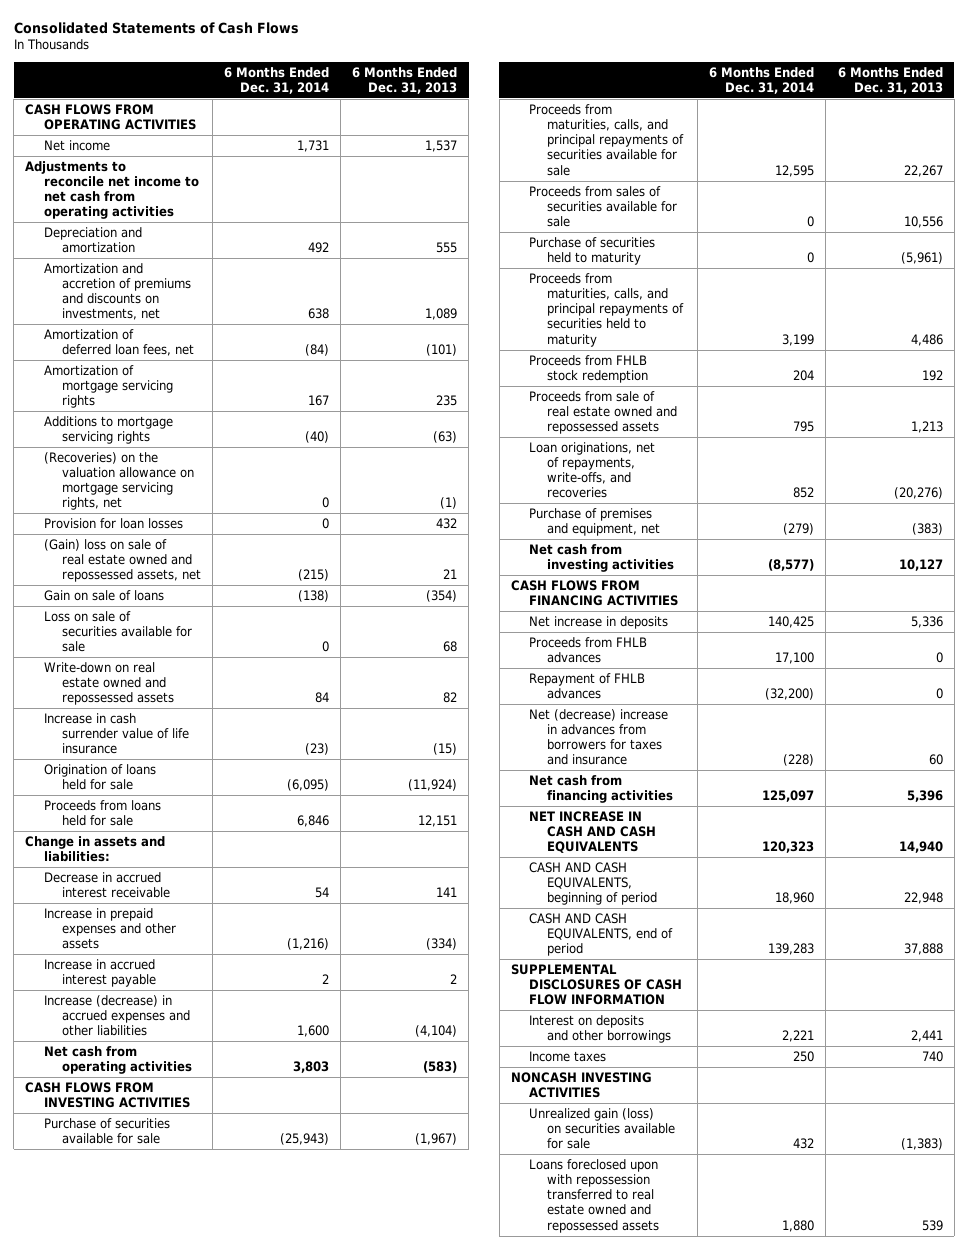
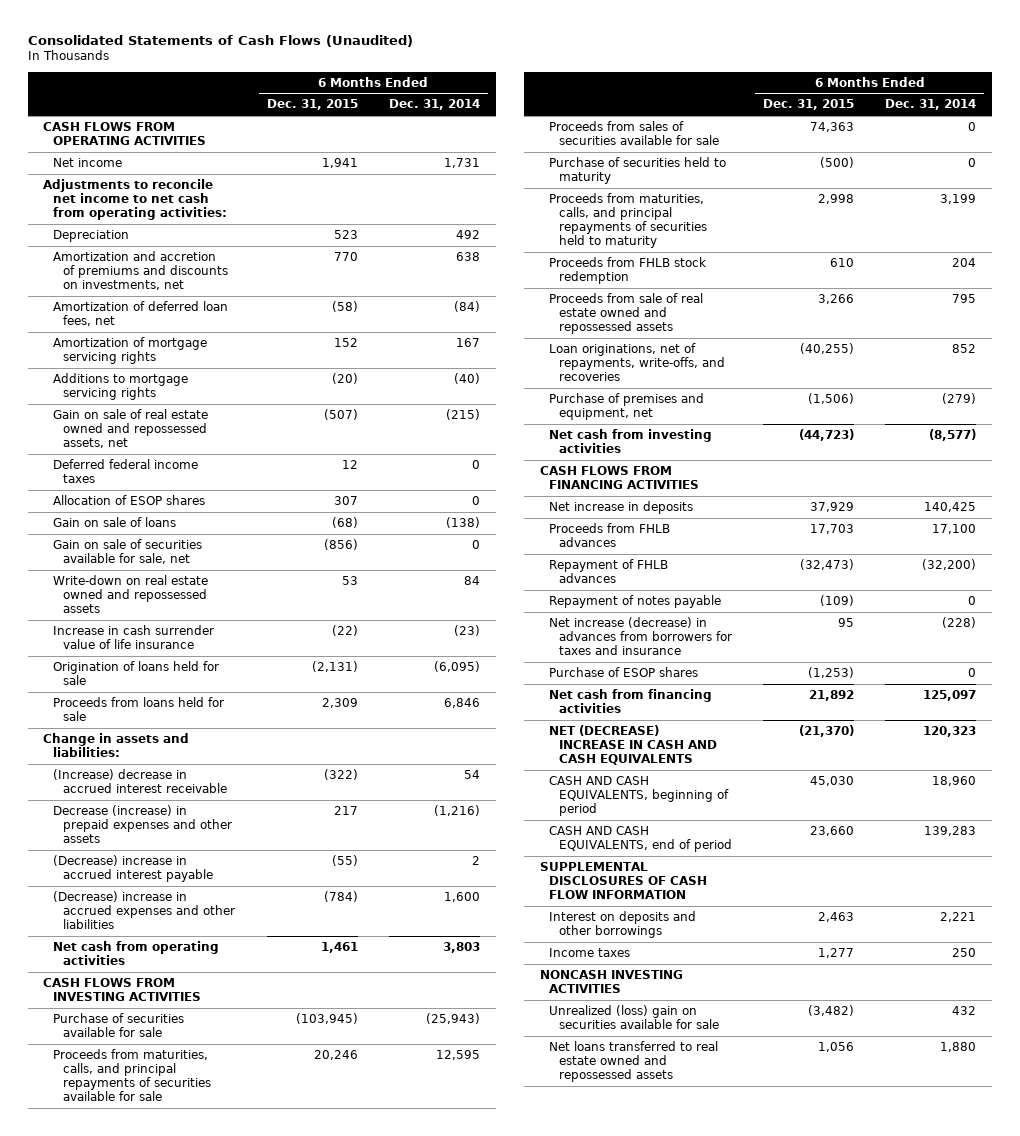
[13,21,299,34] Consolidated Statements of Cash Flows -> [27,35,413,48] Consolidated Statements of Cash Flows (Unaudited)
[352,66,458,94] 6 Months Ended Dec. 31, 2013 -> none
none -> [266,99,358,111] Dec. 31, 2015
[25,160,199,220] Adjustments to reconcile net income to net cash from operating activities -> [43,178,227,220] Adjustments to reconcile net income to net cash from operating activities:
[43,226,142,254] Depreciation and amortization -> [52,229,129,242] Depreciation
[43,451,194,511] (Recoveries) on the valuation allowance on mortgage servicing rights, net -> none
[43,517,183,529] Provision for loan losses -> none
[43,538,201,583] (Gain) loss on sale of real estate owned and repossessed assets, net -> [52,408,208,448] Gain on sale of real estate owned and repossessed assets, net
none -> [52,458,198,483] Deferred federal income taxes
none -> [52,494,205,505] Allocation of ESOP shares
[43,610,192,653] Loss on sale of securities available for sale -> [52,538,202,564] Gain on sale of securities available for sale, net
[43,871,170,899] Decrease in accrued interest receivable -> [52,768,227,793] (Increase) decrease in accrued interest receivable
[43,907,176,950] Increase in prepaid expenses and other assets -> [52,804,232,843] Decrease (increase) in prepaid expenses and other assets
[43,958,156,988] Increase in accrued interest payable -> [52,854,213,882] (Decrease) increase in accrued interest payable
[43,994,190,1037] Increase (decrease) in accrued expenses and other liabilities -> [52,890,235,929] (Decrease) increase in accrued expenses and other liabilities
none -> [549,594,722,608] Repayment of notes payable
[529,708,669,766] Net (decrease) increase in advances from borrowers for taxes and insurance -> [549,616,732,655] Net increase (decrease) in advances from borrowers for taxes and insurance
none -> [549,666,699,677] Purchase of ESOP shares
[529,810,657,854] NET INCREASE IN CASH AND CASH EQUIVALENTS -> [549,724,717,765] NET (DECREASE) INCREASE IN CASH AND CASH EQUIVALENTS
[529,1107,676,1150] Unrealized gain (loss) on securities available for sale -> [549,1004,719,1029] Unrealized (loss) gain on securities available for sale
[529,1158,660,1233] Loans foreclosed upon with repossession transferred to real estate owned and repossessed assets -> [549,1040,719,1082] Net loans transferred to real estate owned and repossessed assets

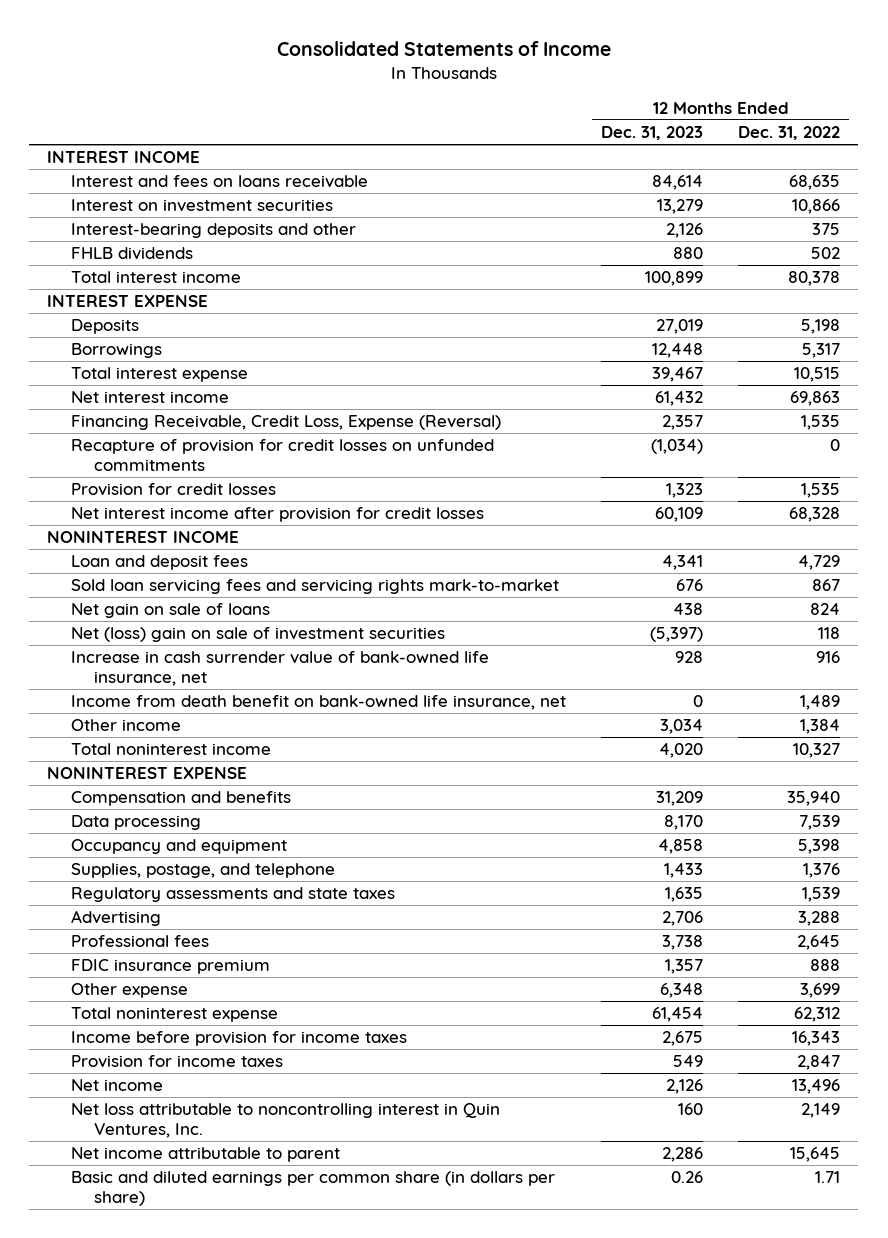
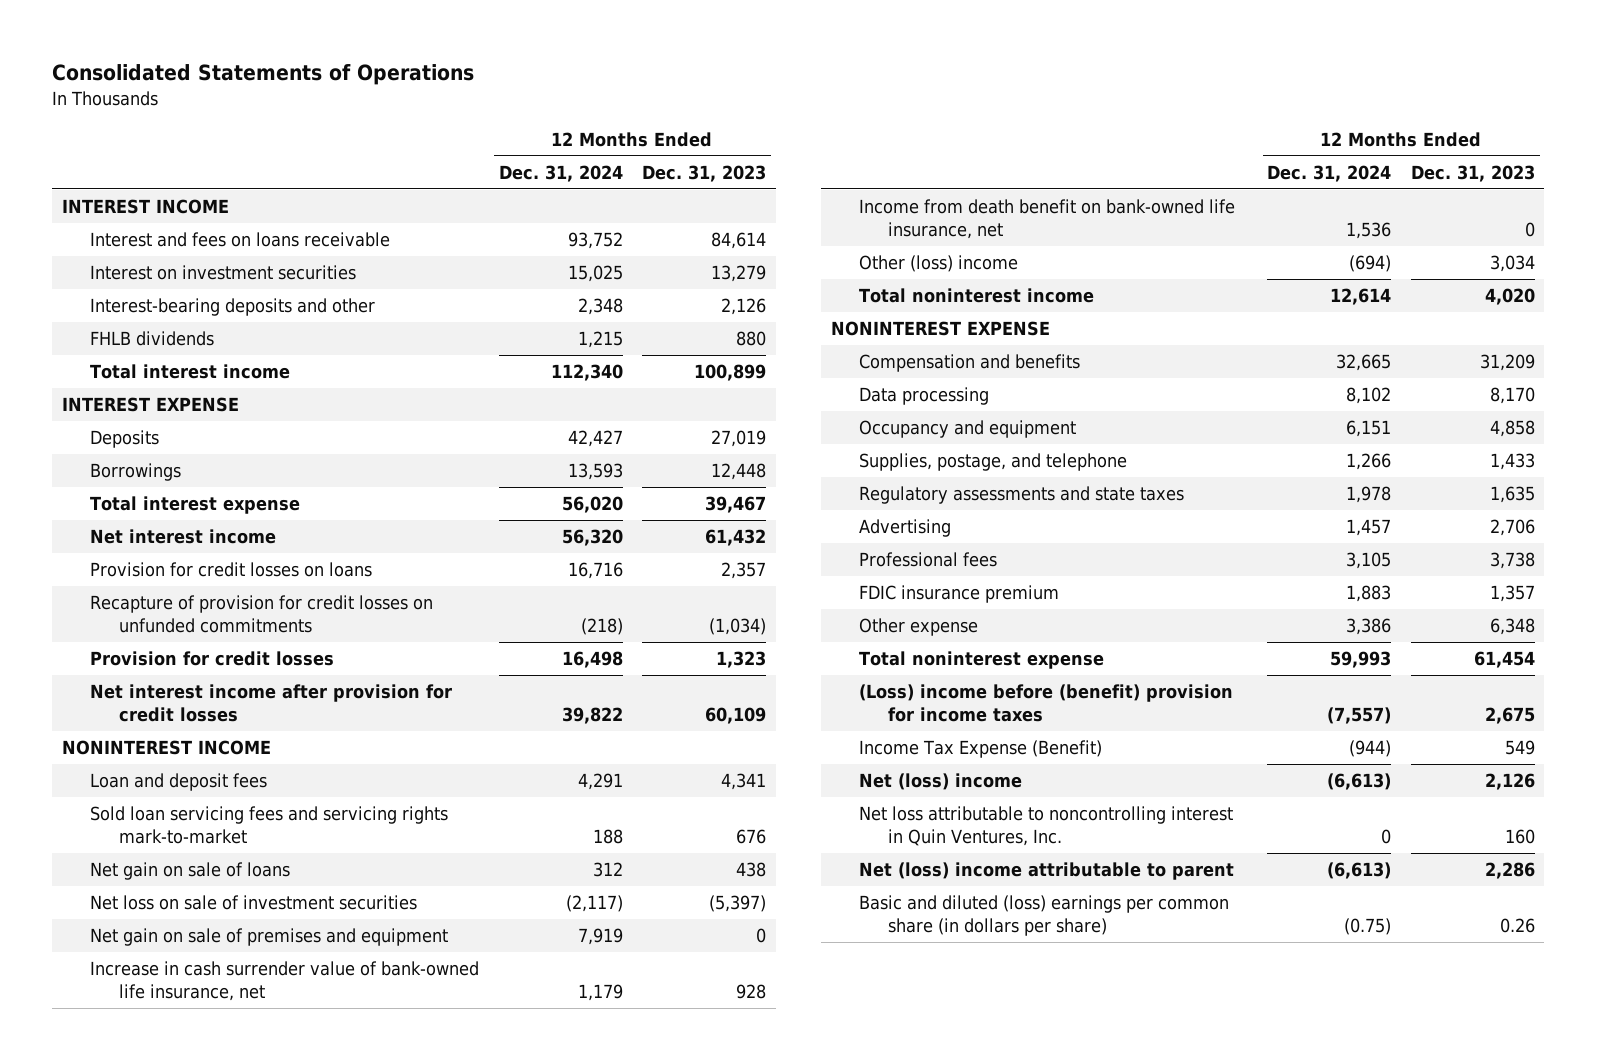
[276,40,611,56] Consolidated Statements of Income -> [52,64,475,86] Consolidated Statements of Operations
[738,126,841,141] Dec. 31, 2022 -> none
none -> [498,164,623,182] Dec. 31, 2024
[70,415,501,431] Financing Receivable, Credit Loss, Expense (Reversal) -> [90,562,373,578] Provision for credit losses on loans
[70,627,445,643] Net (loss) gain on sale of investment securities -> [90,895,418,911] Net loss on sale of investment securities
none -> [90,928,449,947] Net gain on sale of premises and equipment
[70,719,181,732] Other income -> [859,255,1019,273] Other (loss) income
[70,1031,407,1047] Income before provision for income taxes -> [859,684,1234,722] (Loss) income before (benefit) provision for income taxes
[70,1055,283,1069] Provision for income taxes -> [859,740,1103,759] Income Tax Expense (Benefit)
[70,1079,163,1092] Net income -> [859,773,1023,791] Net (loss) income
[70,1147,340,1163] Net income attributable to parent -> [859,862,1235,881] Net (loss) income attributable to parent
[70,1171,555,1206] Basic and diluted earnings per common share (in dollars per share) -> [859,895,1230,936] Basic and diluted (loss) earnings per common share (in dollars per share)

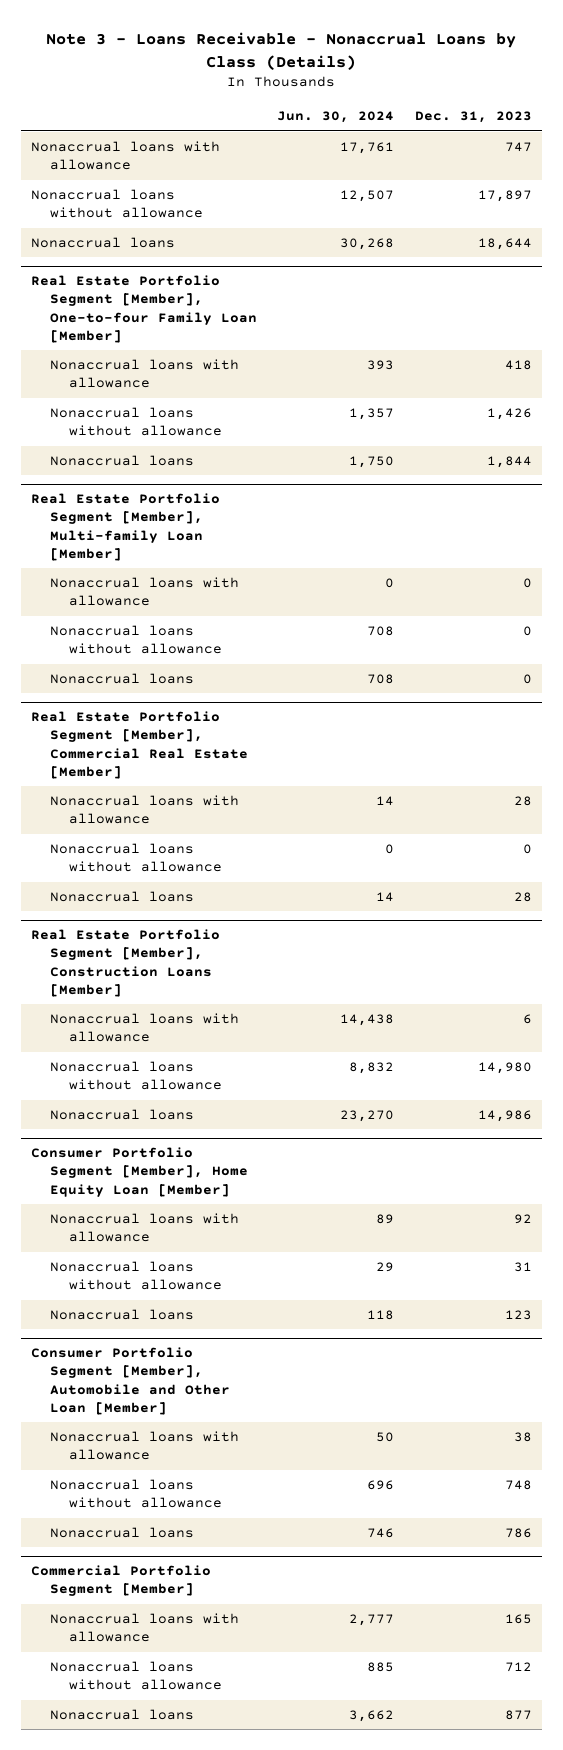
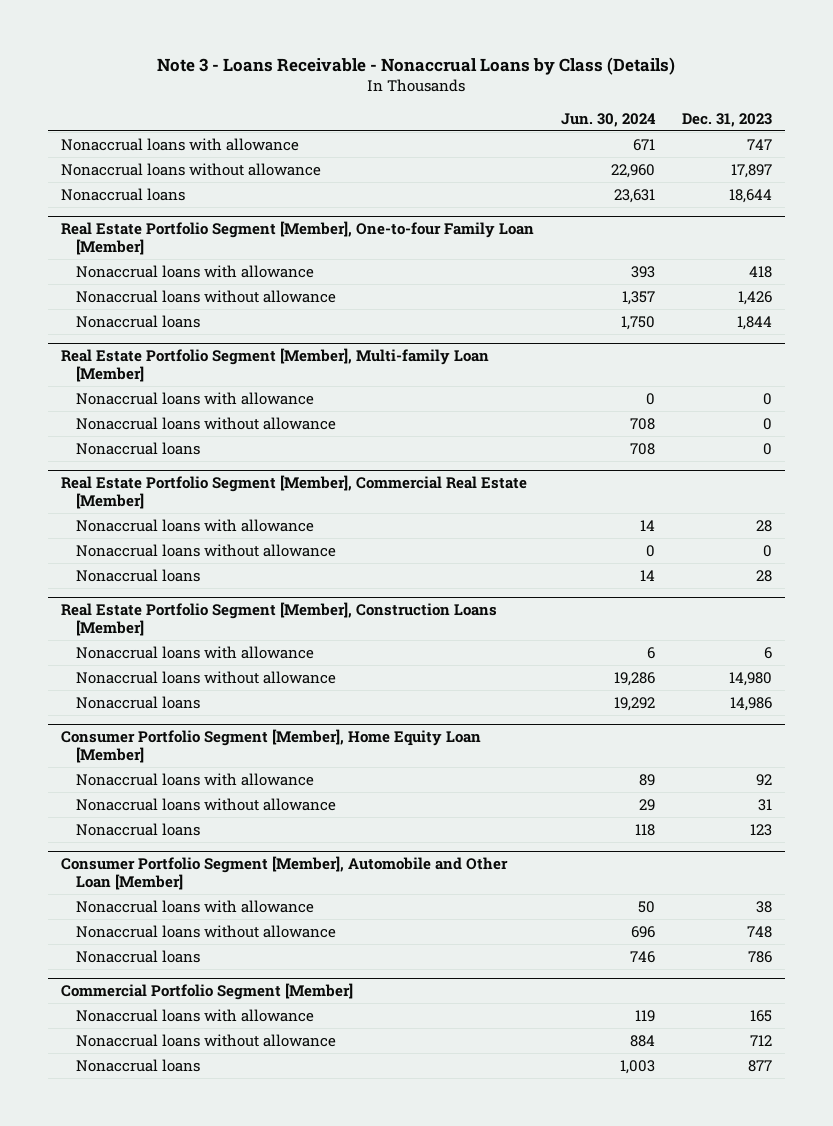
[340,142,395,155] 17,761 -> [632,138,655,151] 671
[340,190,395,203] 12,507 -> [610,163,655,178] 22,960
[340,238,395,251] 30,268 -> [613,188,655,203] 23,631
[340,1014,395,1027] 14,438 -> [646,646,655,659] 6
[349,1062,395,1075] 8,832 -> [613,671,655,686] 19,286
[340,1110,395,1123] 23,270 -> [613,696,655,711] 19,292
[349,1614,395,1627] 2,777 -> [634,1009,655,1022] 119
[367,1662,395,1673] 885 -> [629,1034,655,1047] 884
[349,1710,395,1723] 3,662 -> [619,1059,655,1074] 1,003

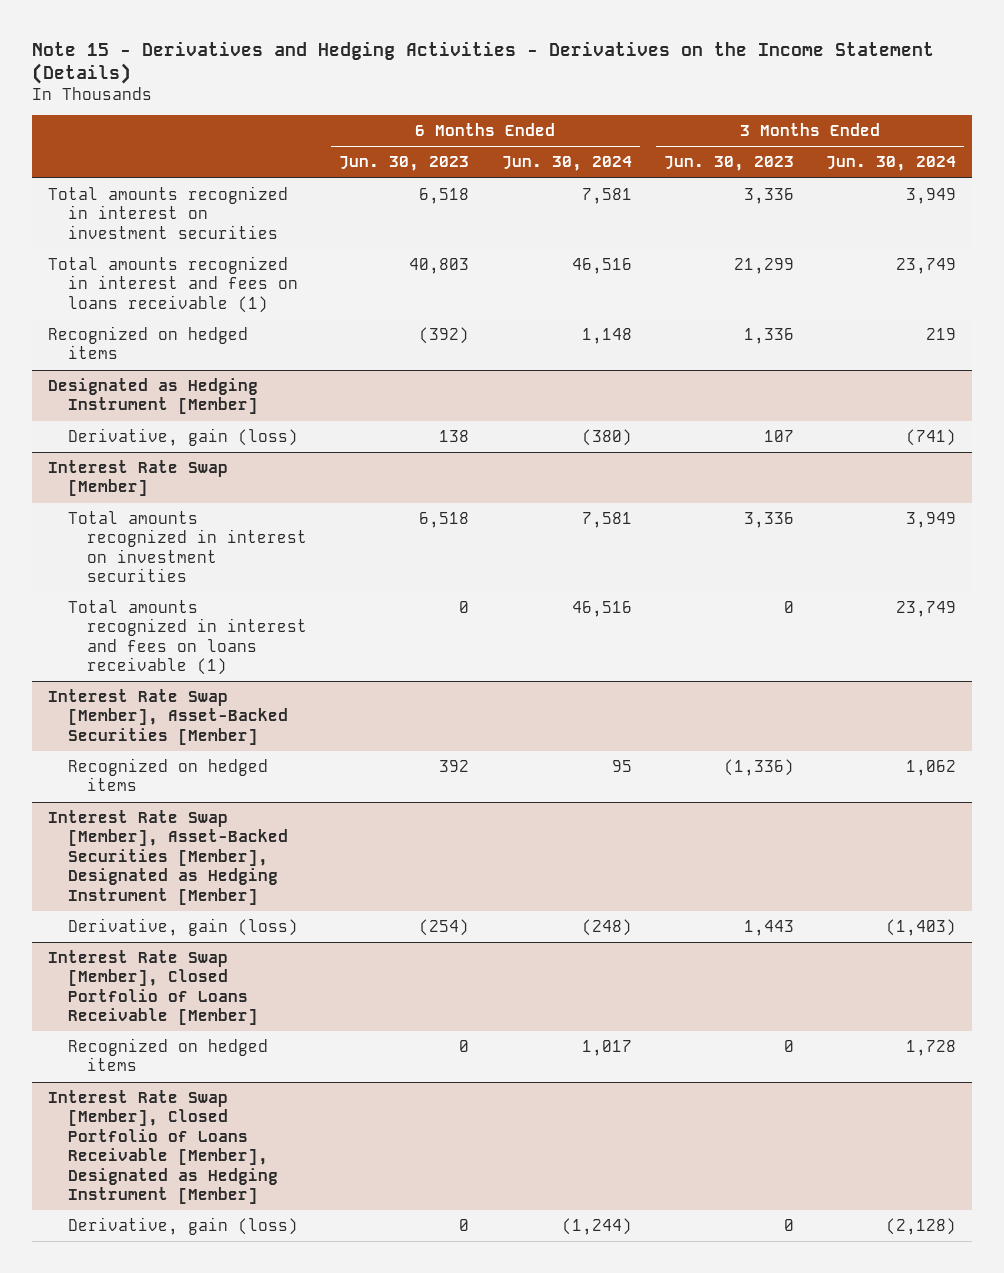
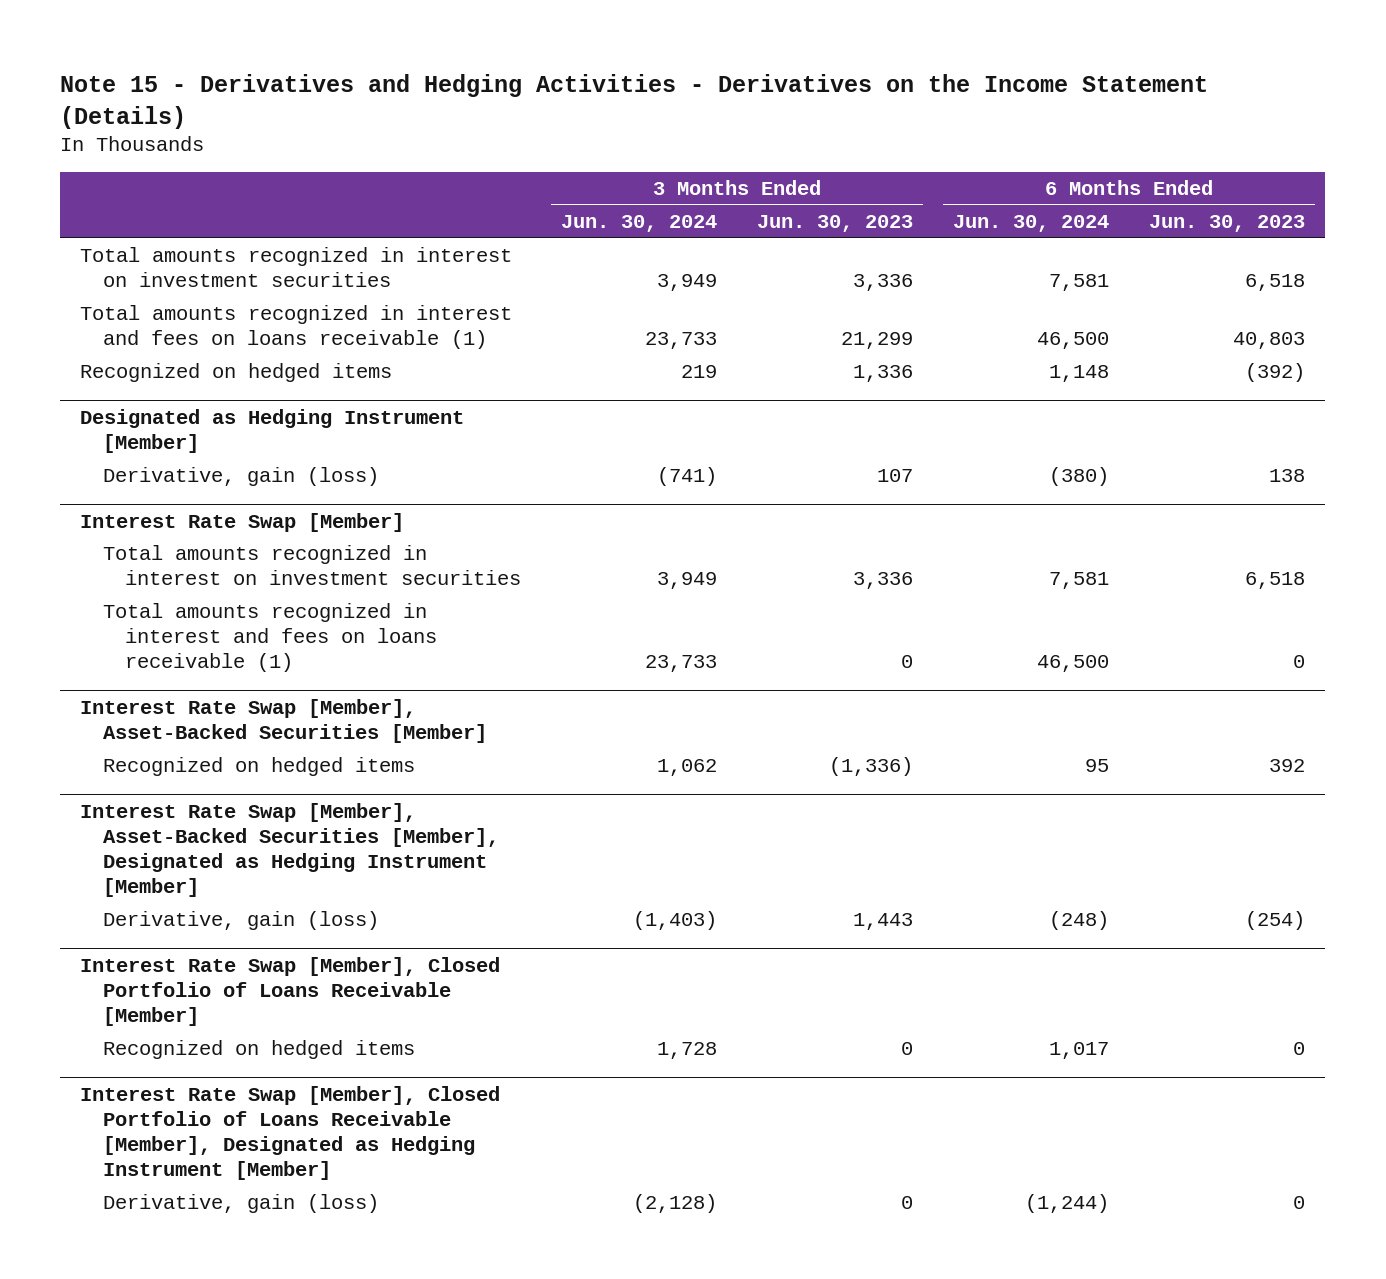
[571,257,632,274] 46,516 -> [1037,332,1110,350] 46,500
[895,257,956,274] 23,749 -> [645,332,718,350] 23,733
[571,600,632,617] 46,516 -> [1037,655,1110,673] 46,500
[895,600,956,617] 23,749 -> [645,655,718,673] 23,733

